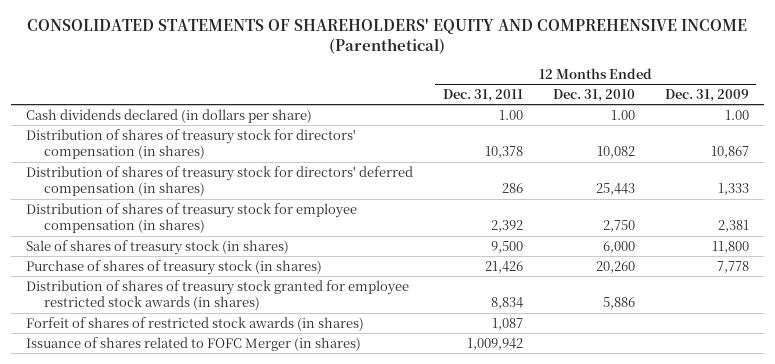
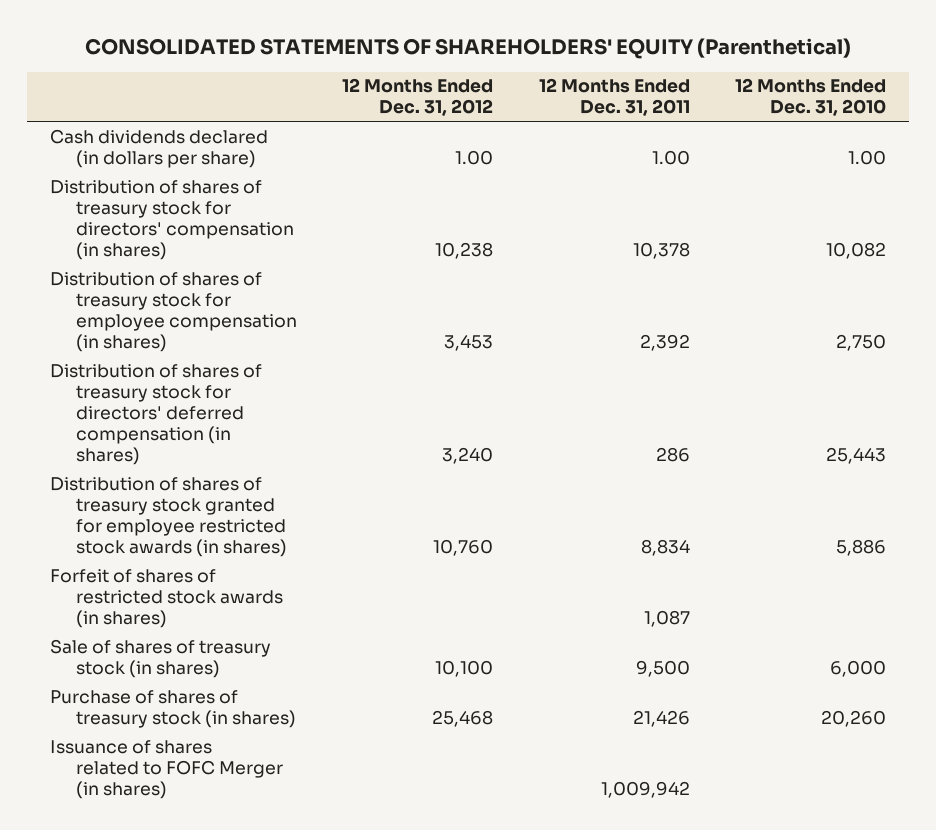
[27,18,748,55] CONSOLIDATED STATEMENTS OF SHAREHOLDERS' EQUITY AND COMPREHENSIVE INCOME (Parenthetical) -> [84,38,851,60] CONSOLIDATED STATEMENTS OF SHAREHOLDERS' EQUITY (Parenthetical)
[664,88,749,102] Dec. 31, 2009 -> none
none -> [342,78,494,117] 12 Months Ended Dec. 31, 2012
[25,165,413,197] Distribution of shares of treasury stock for directors' deferred compensation (in shares) -> [49,363,262,465] Distribution of shares of treasury stock for directors' deferred compensation (in shares)
[25,239,289,255] Sale of shares of treasury stock (in shares) -> [49,638,271,678] Sale of shares of treasury stock (in shares)
[25,259,322,275] Purchase of shares of treasury stock (in shares) -> [49,689,296,728] Purchase of shares of treasury stock (in shares)

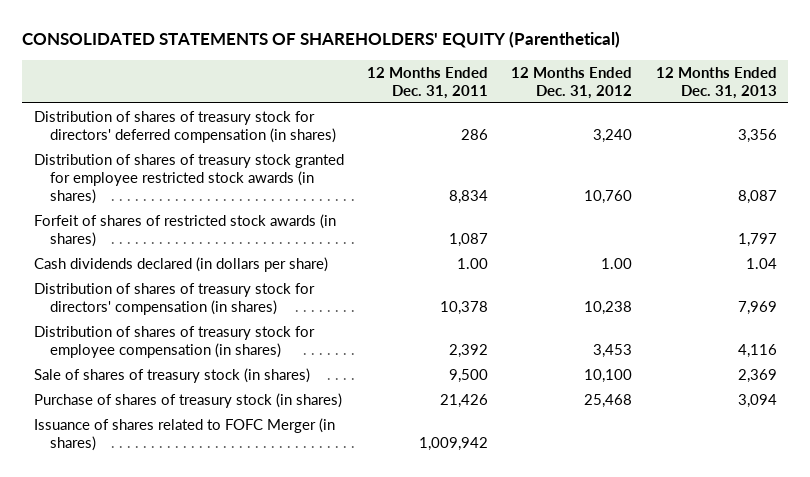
[735,78,887,117] 12 Months Ended Dec. 31, 2010 -> none
none -> [655,66,777,99] 12 Months Ended Dec. 31, 2013
[49,128,268,168] Cash dividends declared (in dollars per share) -> [33,256,328,272] Cash dividends declared (in dollars per share)
[49,179,294,260] Distribution of shares of treasury stock for directors' compensation (in shares) -> [33,282,315,315] Distribution of shares of treasury stock for directors' compensation (in shares)
[49,271,297,352] Distribution of shares of treasury stock for employee compensation (in shares) -> [33,325,315,358] Distribution of shares of treasury stock for employee compensation (in shares)

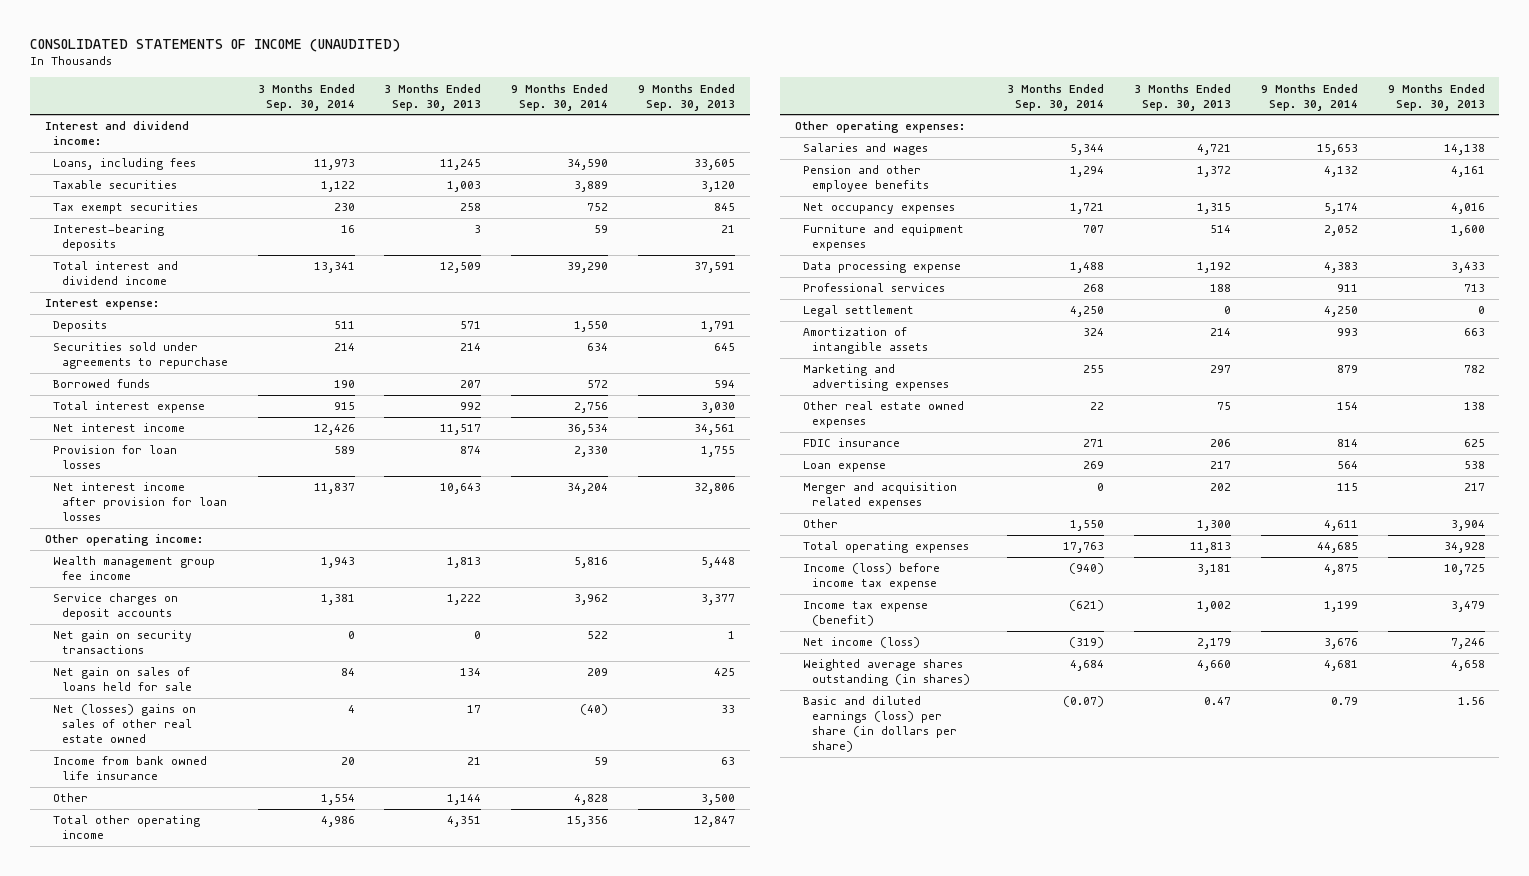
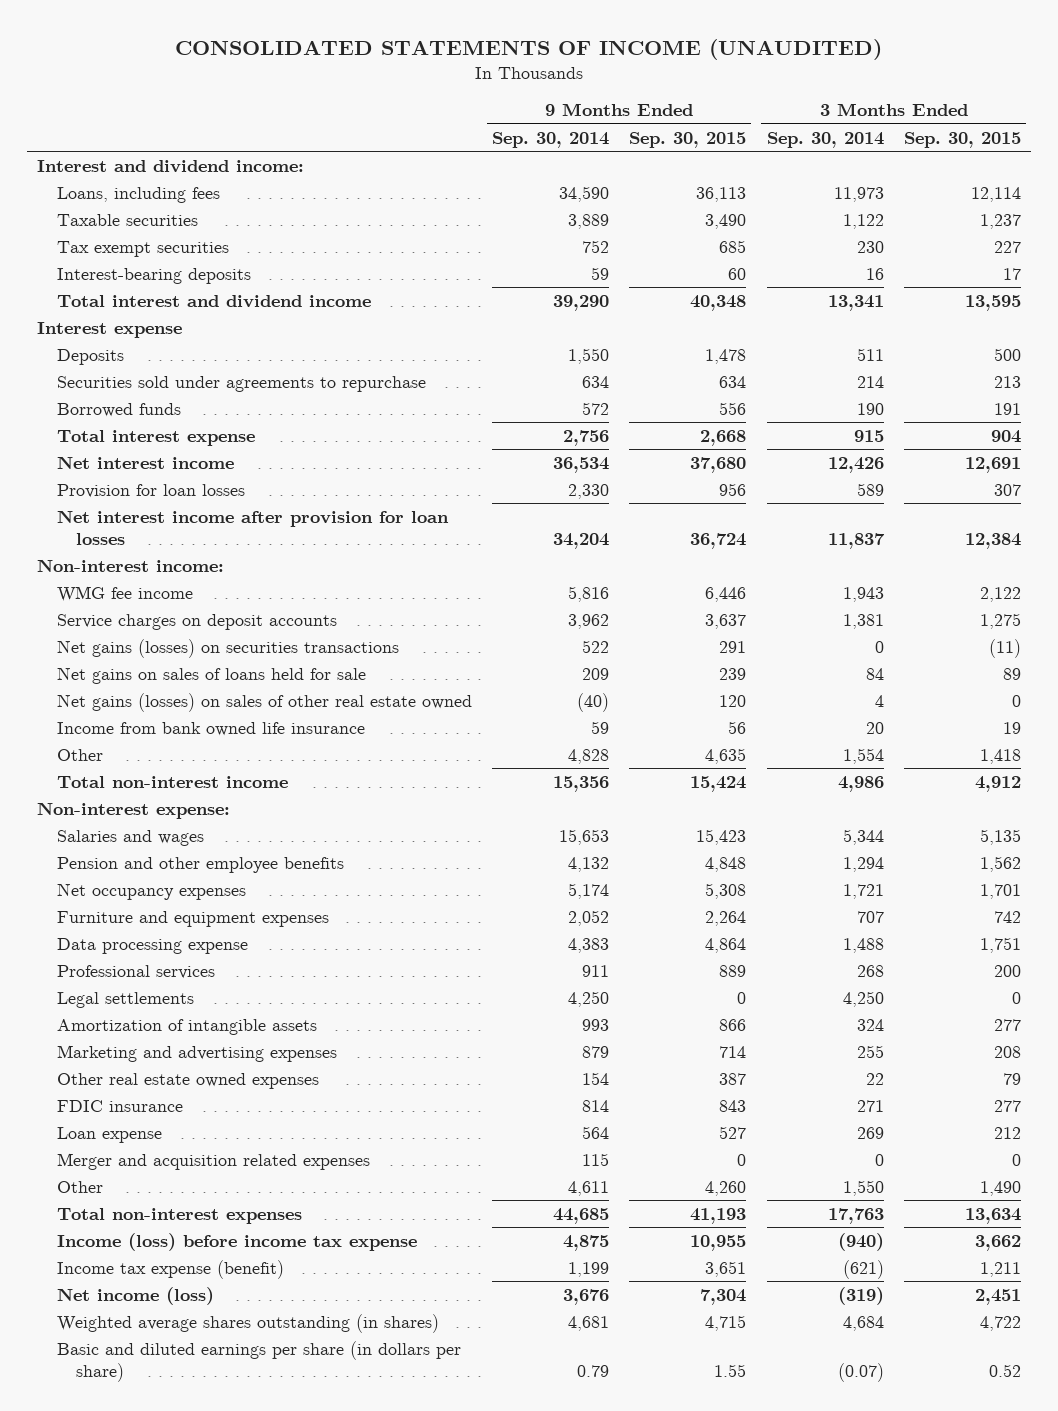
[384,83,482,111] 3 Months Ended Sep. 30, 2013 -> none
[637,83,735,111] 9 Months Ended Sep. 30, 2013 -> none
none -> [629,131,747,148] Sep. 30, 2015
none -> [903,131,1021,148] Sep. 30, 2015
[44,299,159,311] Interest expense: -> [37,321,183,338] Interest expense
[44,534,203,547] Other operating income: -> [37,558,225,572] Non-interest income:
[53,556,216,581] Wealth management group fee income -> [56,585,193,602] WMG fee income
[53,630,193,655] Net gain on security transactions -> [56,638,399,658] Net gains (losses) on securities transactions
[53,667,193,692] Net gain on sales of loans held for sale -> [56,666,366,684] Net gains on sales of loans held for sale
[53,704,197,744] Net (losses) gains on sales of other real estate owned -> [56,692,472,712] Net gains (losses) on sales of other real estate owned
[53,815,201,840] Total other operating income -> [56,775,288,788] Total non-interest income
[794,121,965,134] Other operating expenses: -> [37,801,231,819] Non-interest expense:
[803,305,915,318] Legal settlement -> [56,991,194,1008] Legal settlements
[803,541,970,554] Total operating expenses -> [56,1207,302,1224] Total non-interest expenses
[803,696,957,753] Basic and diluted earnings (loss) per share (in dollars per share) -> [56,1340,461,1382] Basic and diluted earnings per share (in dollars per share)

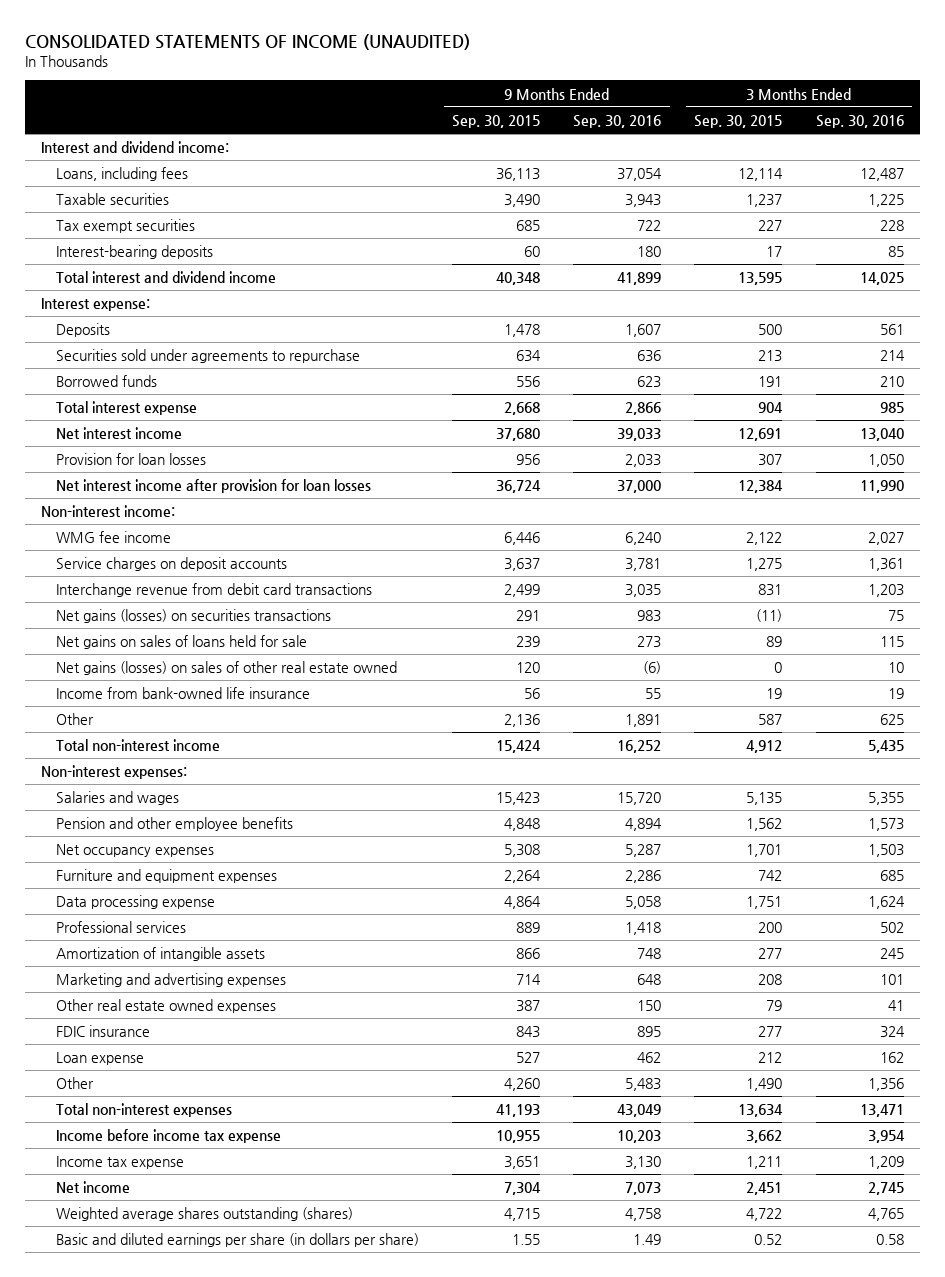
[491,131,609,148] Sep. 30, 2014 -> none
[766,131,884,148] Sep. 30, 2014 -> none
none -> [573,115,662,129] Sep. 30, 2016
none -> [815,115,904,129] Sep. 30, 2016
[37,321,183,338] Interest expense -> [41,298,151,312] Interest expense:
none -> [55,583,372,598] Interchange revenue from debit card transactions
[56,721,365,736] Income from bank owned life insurance -> [55,687,310,700] Income from bank-owned life insurance
[705,747,747,764] 4,635 -> [503,714,540,728] 2,136
[979,748,1021,764] 1,418 -> [758,714,783,726] 587
[37,801,231,819] Non-interest expense: -> [41,765,188,780] Non-interest expenses:
[56,991,194,1008] Legal settlements -> none
[56,1152,370,1170] Merger and acquisition related expenses -> none
[56,1232,417,1251] Income (loss) before income tax expense -> [55,1129,281,1144] Income before income tax expense
[56,1259,284,1279] Income tax expense (benefit) -> [55,1156,184,1170] Income tax expense
[56,1286,214,1305] Net income (loss) -> [55,1181,130,1194] Net income
[56,1313,439,1333] Weighted average shares outstanding (in shares) -> [55,1207,353,1222] Weighted average shares outstanding (shares)

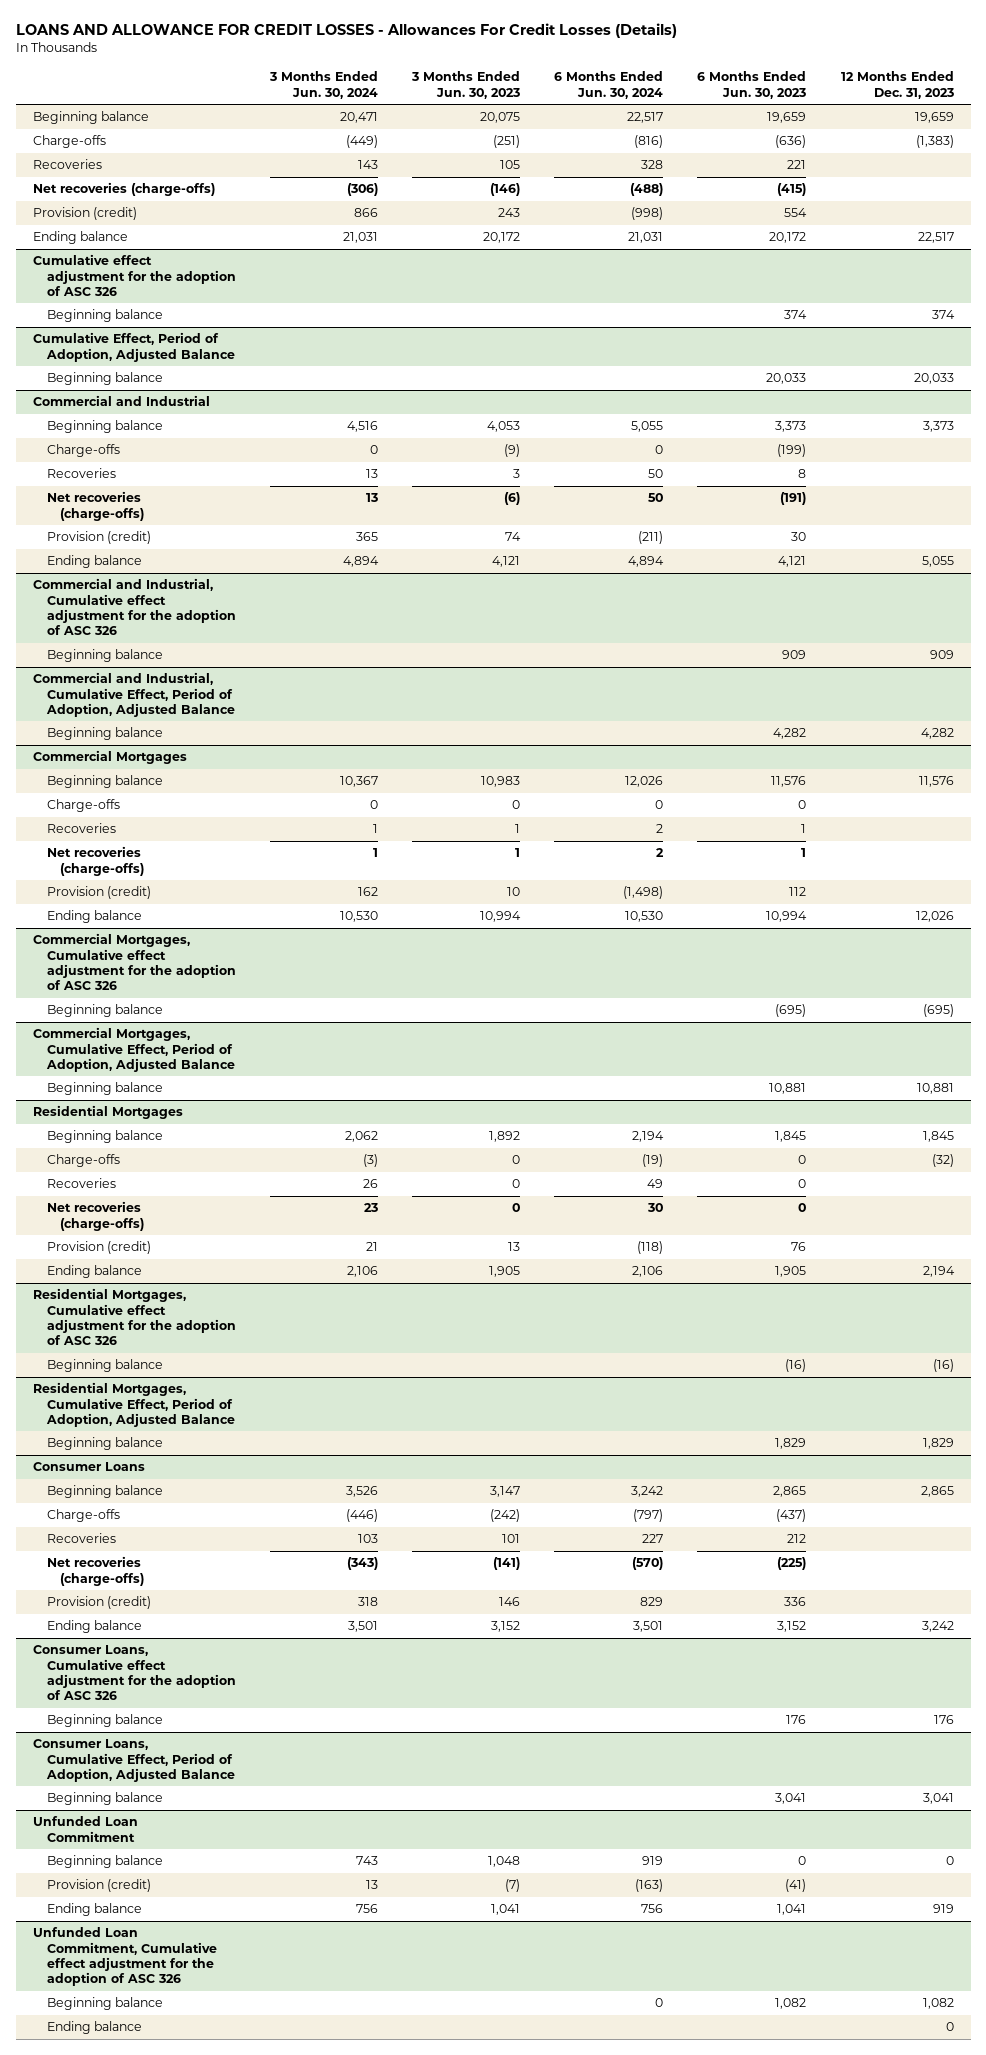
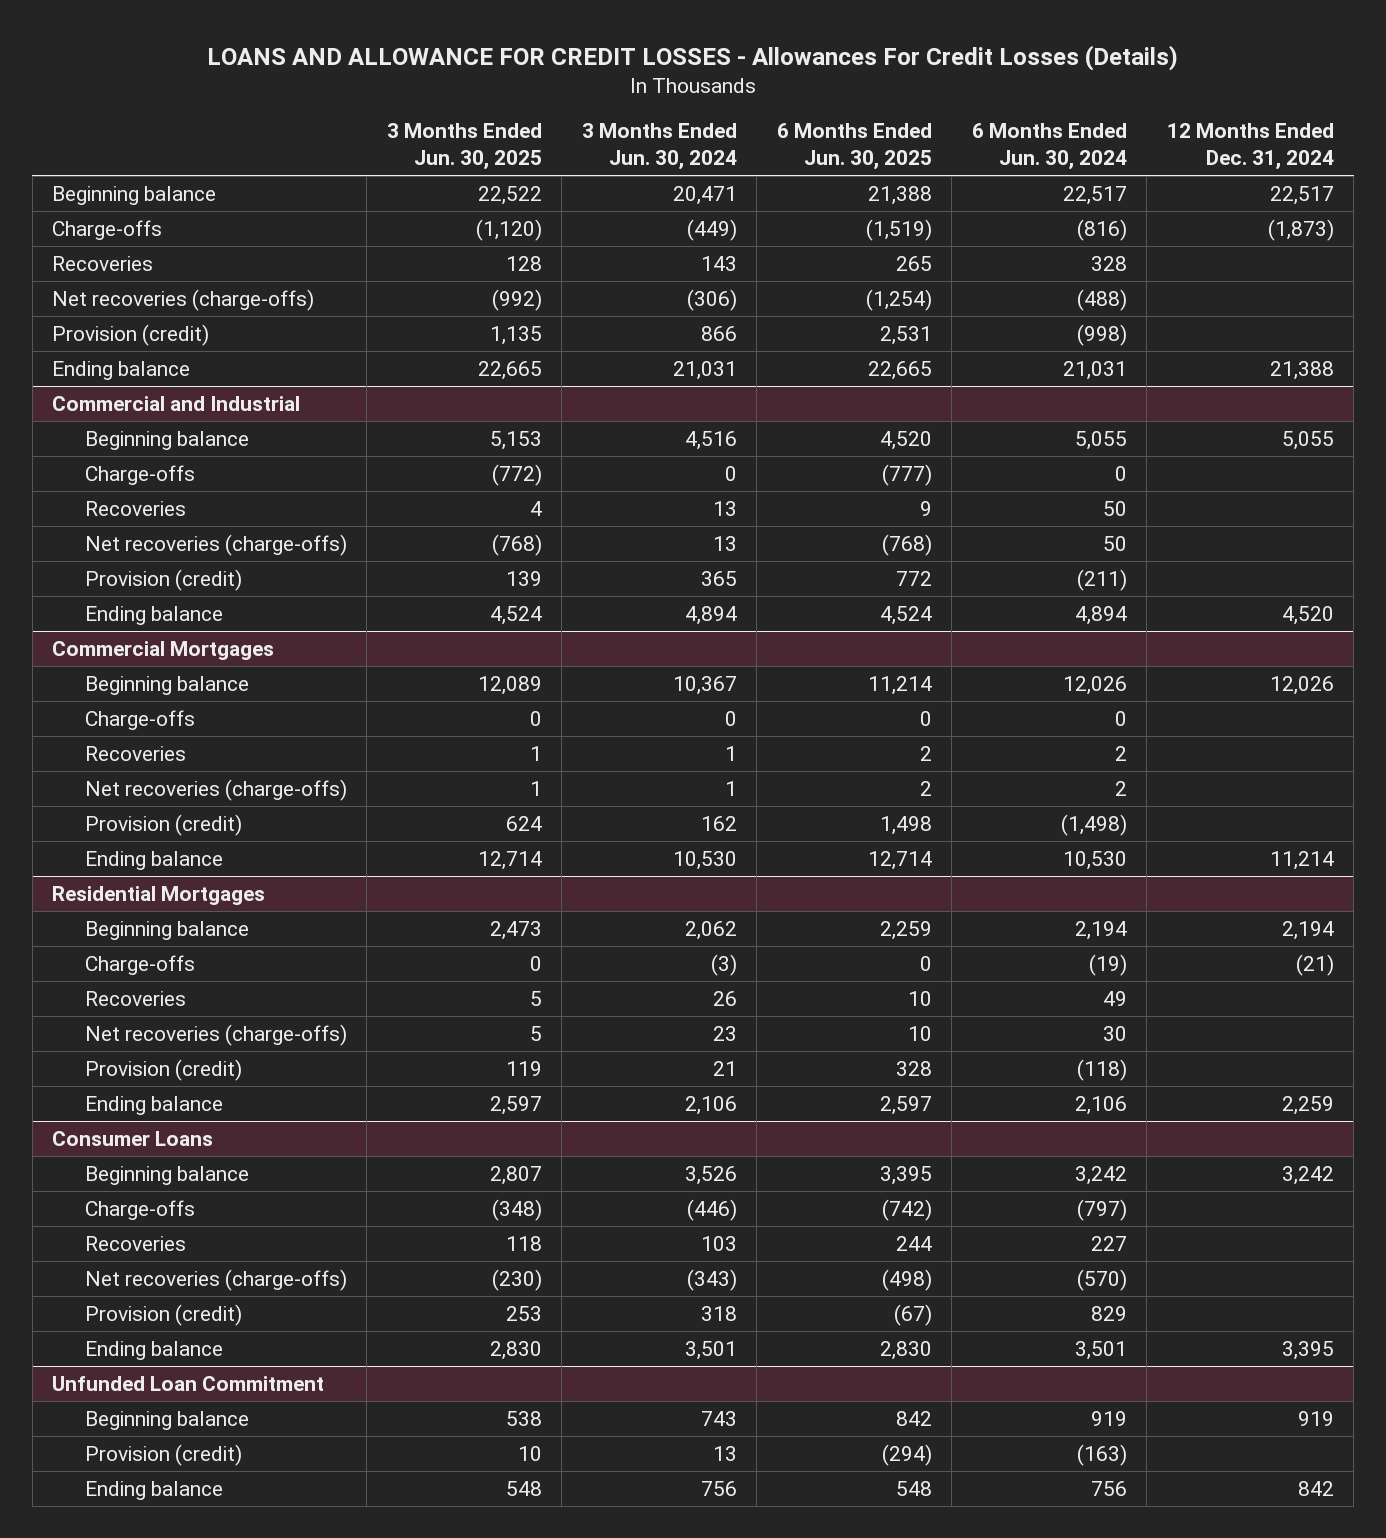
[410,71,520,99] 3 Months Ended Jun. 30, 2023 -> none
[697,71,807,99] 6 Months Ended Jun. 30, 2023 -> none
[840,71,954,99] 12 Months Ended Dec. 31, 2023 -> none
none -> [386,123,542,171] 3 Months Ended Jun. 30, 2025
none -> [776,123,932,171] 6 Months Ended Jun. 30, 2025
none -> [1166,123,1334,171] 12 Months Ended Dec. 31, 2024
[32,254,236,296] Cumulative effect adjustment for the adoption of ASC 326 -> none
[46,309,163,323] Beginning balance -> none
[32,332,235,362] Cumulative Effect, Period of Adoption, Adjusted Balance -> none
[46,372,163,386] Beginning balance -> none
[32,578,236,636] Commercial and Industrial, Cumulative effect adjustment for the adoption of ASC 326 -> none
[46,649,163,663] Beginning balance -> none
[32,672,235,717] Commercial and Industrial, Cumulative Effect, Period of Adoption, Adjusted Balance -> none
[46,727,163,741] Beginning balance -> none
[32,933,236,991] Commercial Mortgages, Cumulative effect adjustment for the adoption of ASC 326 -> none
[46,1004,163,1018] Beginning balance -> none
[32,1027,235,1072] Commercial Mortgages, Cumulative Effect, Period of Adoption, Adjusted Balance -> none
[46,1082,163,1096] Beginning balance -> none
[32,1288,236,1346] Residential Mortgages, Cumulative effect adjustment for the adoption of ASC 326 -> none
[46,1359,163,1373] Beginning balance -> none
[32,1382,235,1427] Residential Mortgages, Cumulative Effect, Period of Adoption, Adjusted Balance -> none
[46,1437,163,1451] Beginning balance -> none
[32,1645,236,1701] Consumer Loans, Cumulative effect adjustment for the adoption of ASC 326 -> none
[46,1714,163,1728] Beginning balance -> none
[32,1739,235,1782] Consumer Loans, Cumulative Effect, Period of Adoption, Adjusted Balance -> none
[46,1792,163,1806] Beginning balance -> none
[32,1927,217,1987] Unfunded Loan Commitment, Cumulative effect adjustment for the adoption of ASC 326 -> none
[46,1997,163,2011] Beginning balance -> none
[46,2021,142,2035] Ending balance -> none

